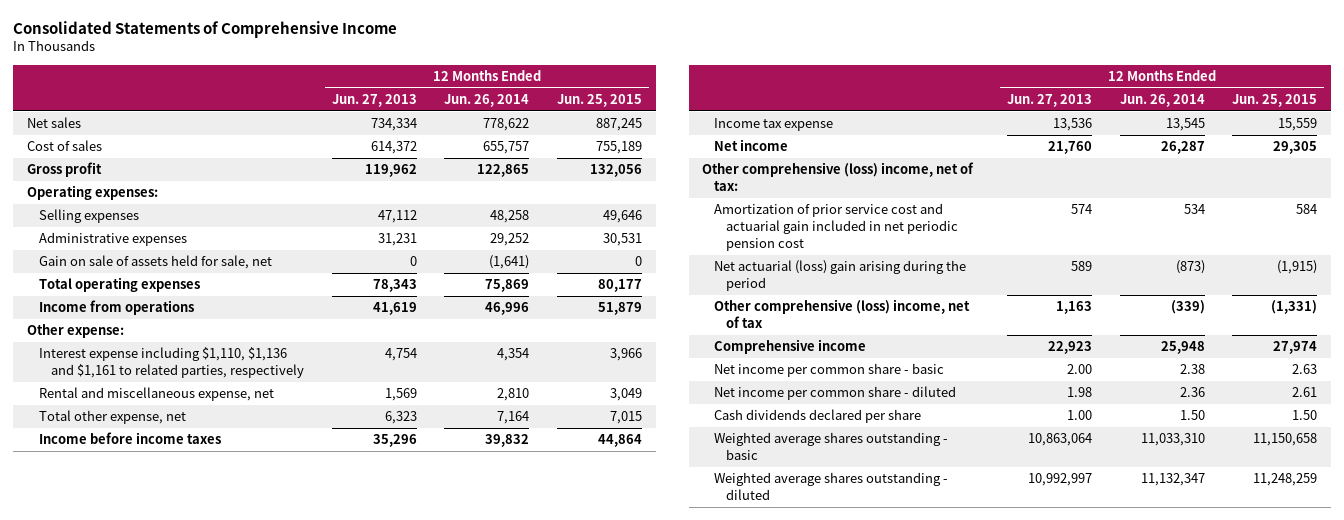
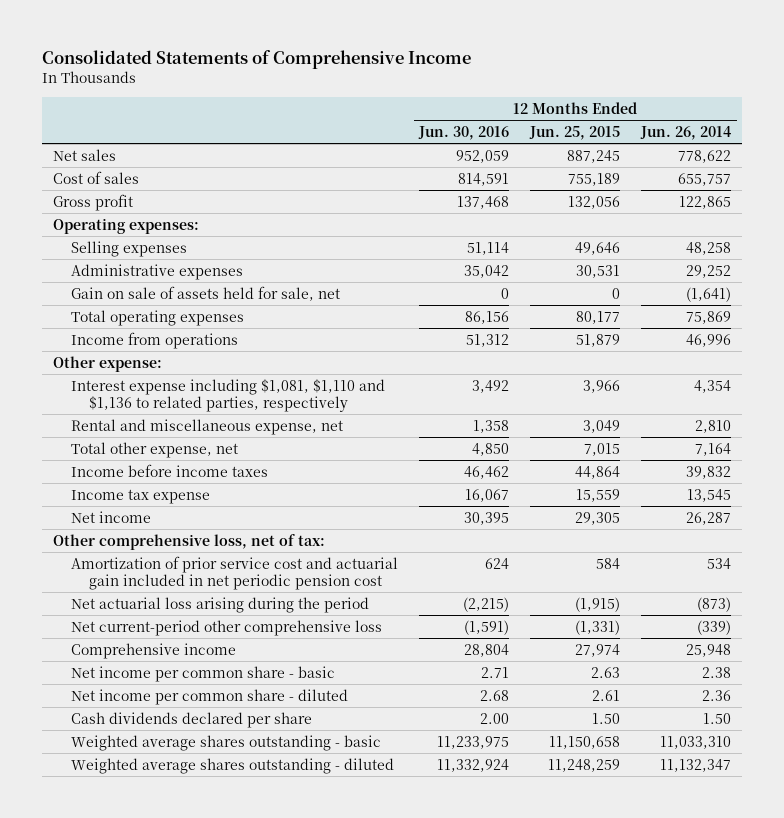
[331,94,417,108] Jun. 27, 2013 -> none
none -> [418,126,510,141] Jun. 30, 2016
[38,347,304,379] Interest expense including $1,110, $1,136 and $1,161 to related parties, respectively -> [70,378,385,413] Interest expense including $1,081, $1,110 and $1,136 to related parties, respectively
[702,162,975,192] Other comprehensive (loss) income, net of tax: -> [52,533,325,550] Other comprehensive loss, net of tax:
[714,260,967,292] Net actuarial (loss) gain arising during the period -> [70,596,369,613] Net actuarial loss arising during the period
[714,299,971,329] Other comprehensive (loss) income, net of tax -> [70,619,382,636] Net current-period other comprehensive loss

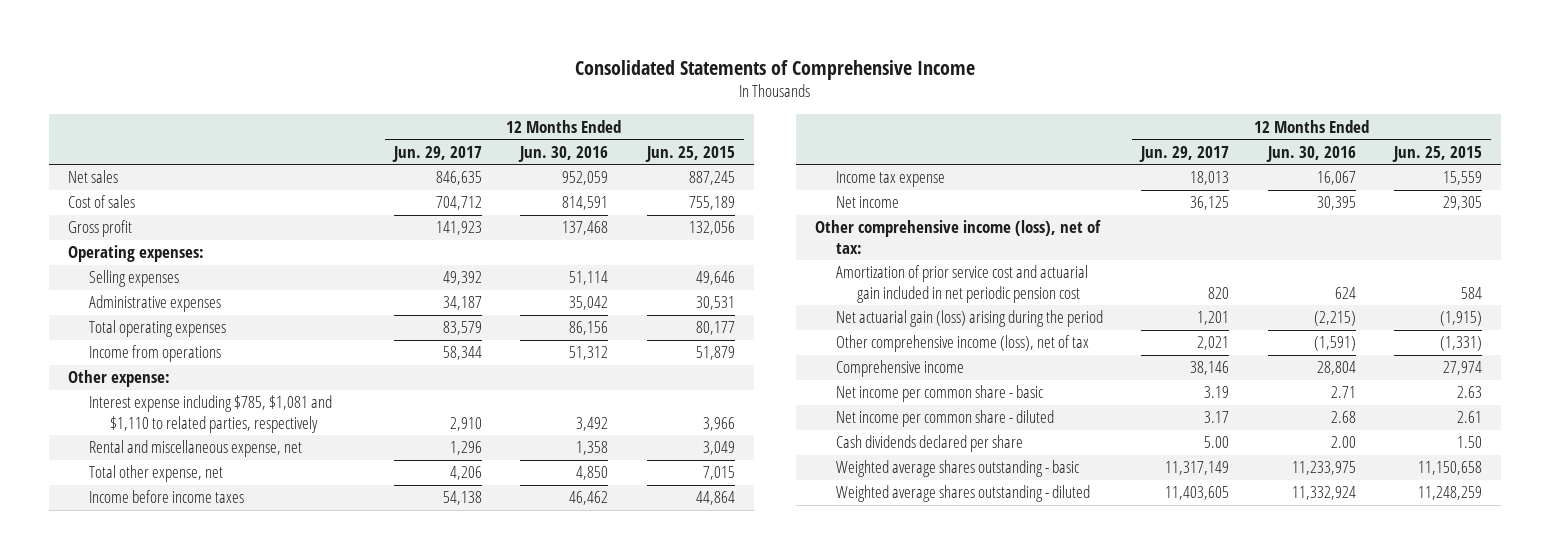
[640,126,732,141] Jun. 26, 2014 -> none
none -> [392,145,483,162] Jun. 29, 2017
[70,285,340,301] Gain on sale of assets held for sale, net -> none
[70,378,385,413] Interest expense including $1,081, $1,110 and $1,136 to related parties, respectively -> [88,395,332,433] Interest expense including $785, $1,081 and $1,110 to related parties, respectively
[52,533,325,550] Other comprehensive loss, net of tax: -> [814,220,1101,254] Other comprehensive income (loss), net of tax:
[70,596,369,613] Net actuarial loss arising during the period -> [836,310,1104,328] Net actuarial gain (loss) arising during the period
[70,619,382,636] Net current-period other comprehensive loss -> [836,335,1090,353] Other comprehensive income (loss), net of tax

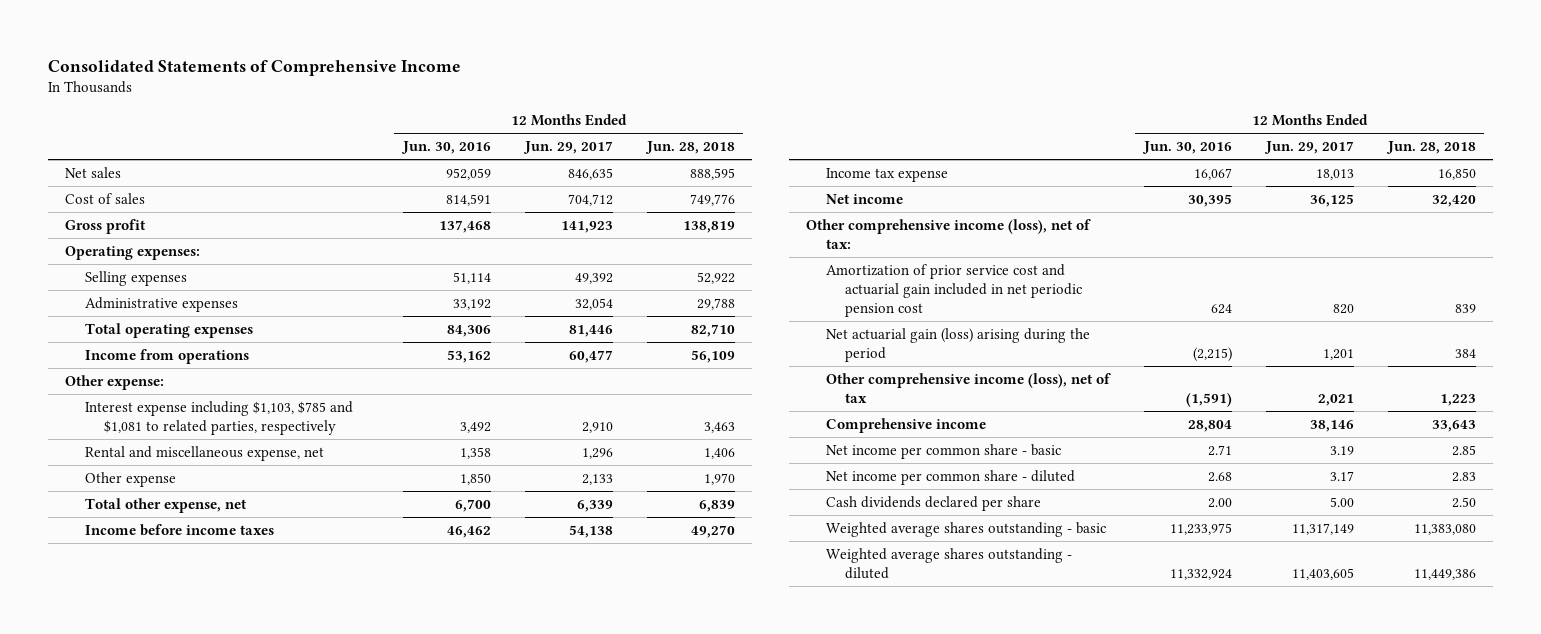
[644,145,735,162] Jun. 25, 2015 -> none
none -> [644,141,735,155] Jun. 28, 2018
[443,296,483,311] 34,187 -> [574,297,613,310] 32,054
[569,296,609,311] 35,042 -> [452,298,491,310] 33,192
[443,321,483,336] 83,579 -> [568,324,613,337] 81,446
[569,321,609,336] 86,156 -> [446,324,491,337] 84,306
[443,346,483,361] 58,344 -> [568,349,613,363] 60,477
[569,346,609,361] 51,312 -> [446,349,491,363] 53,162
[88,395,332,433] Interest expense including $785, $1,081 and $1,110 to related parties, respectively -> [84,400,353,435] Interest expense including $1,103, $785 and $1,081 to related parties, respectively
none -> [84,471,176,487] Other expense
[450,466,483,481] 4,206 -> [576,499,613,512] 6,339
[576,466,609,481] 4,850 -> [454,498,491,512] 6,700

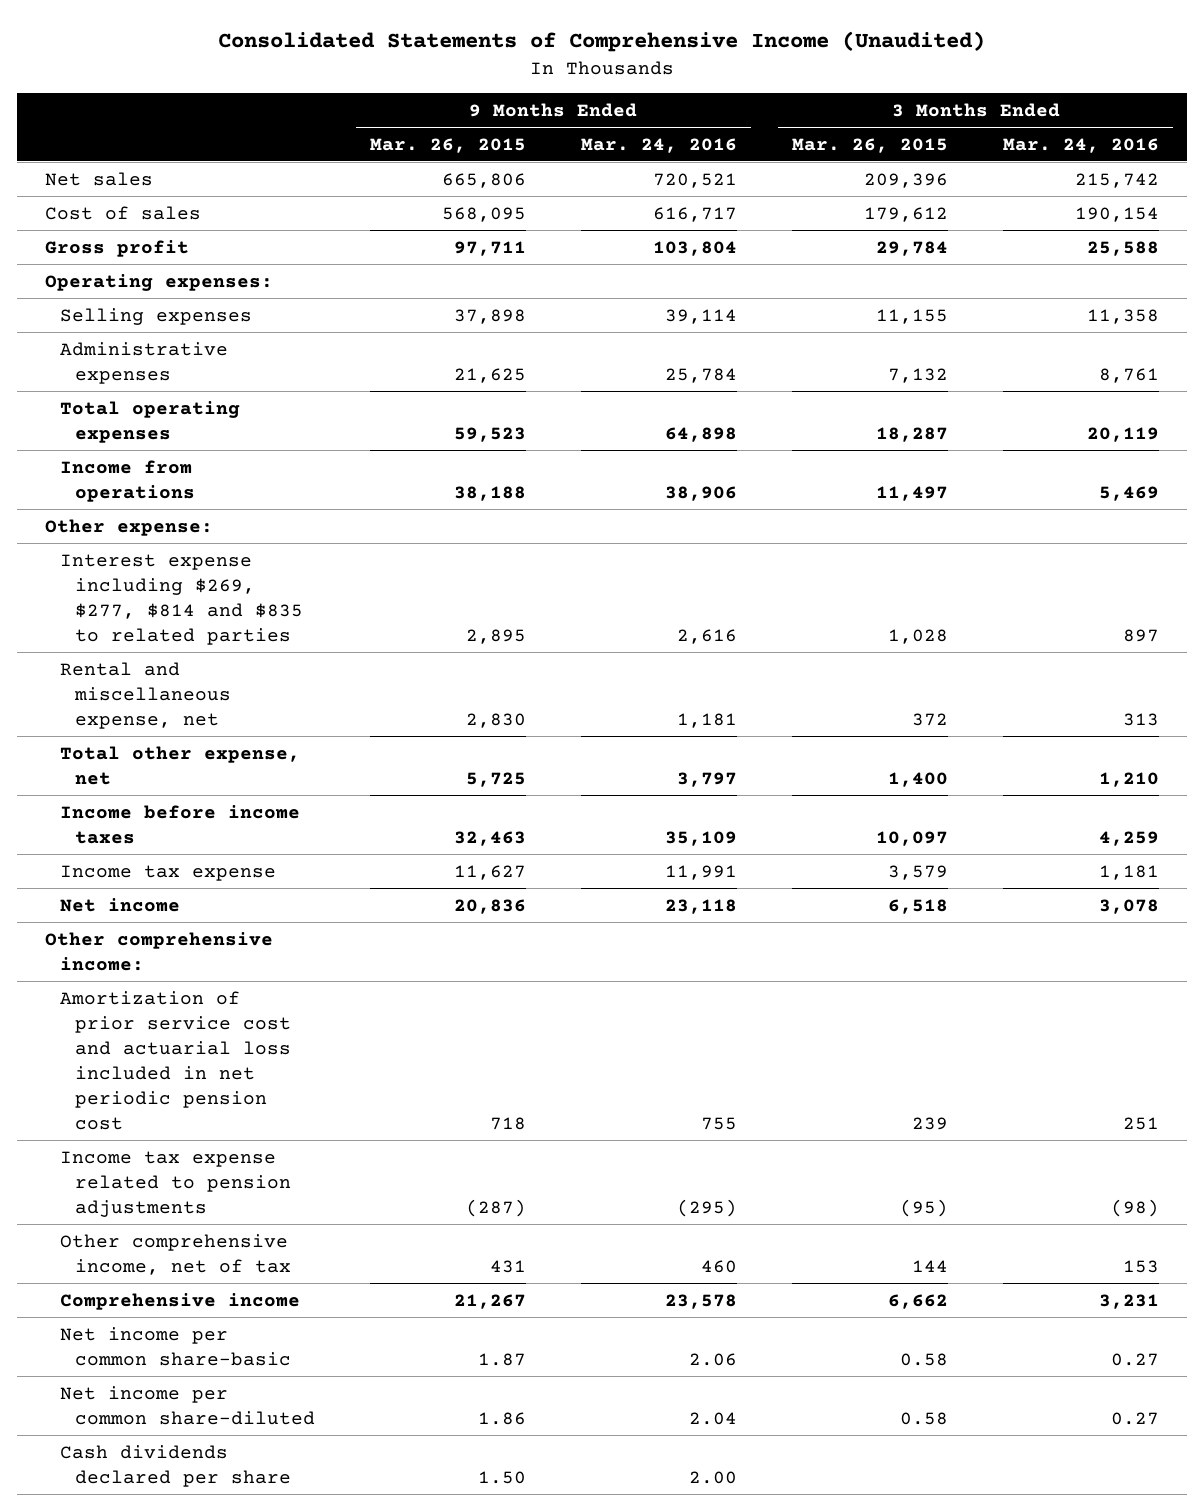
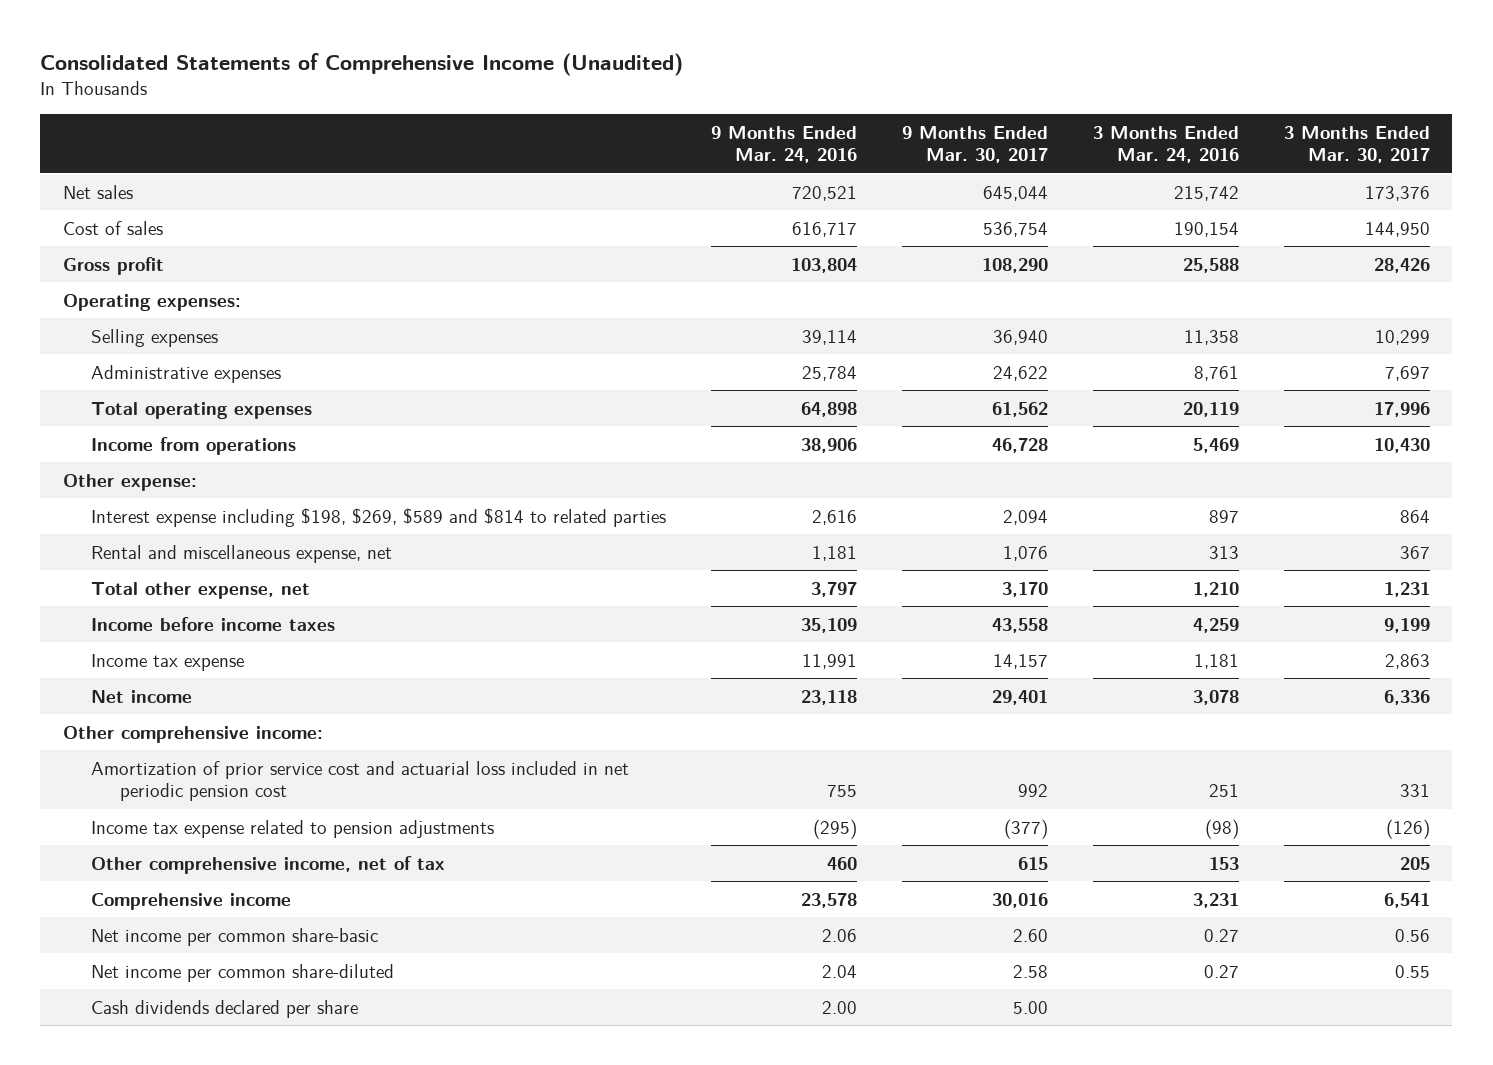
[369,137,526,153] Mar. 26, 2015 -> none
[792,137,949,153] Mar. 26, 2015 -> none
none -> [901,125,1048,164] 9 Months Ended Mar. 30, 2017
none -> [1283,125,1430,164] 3 Months Ended Mar. 30, 2017
[59,553,303,645] Interest expense including $269, $277, $814 and $835 to related parties -> [91,507,667,527] Interest expense including $198, $269, $589 and $814 to related parties

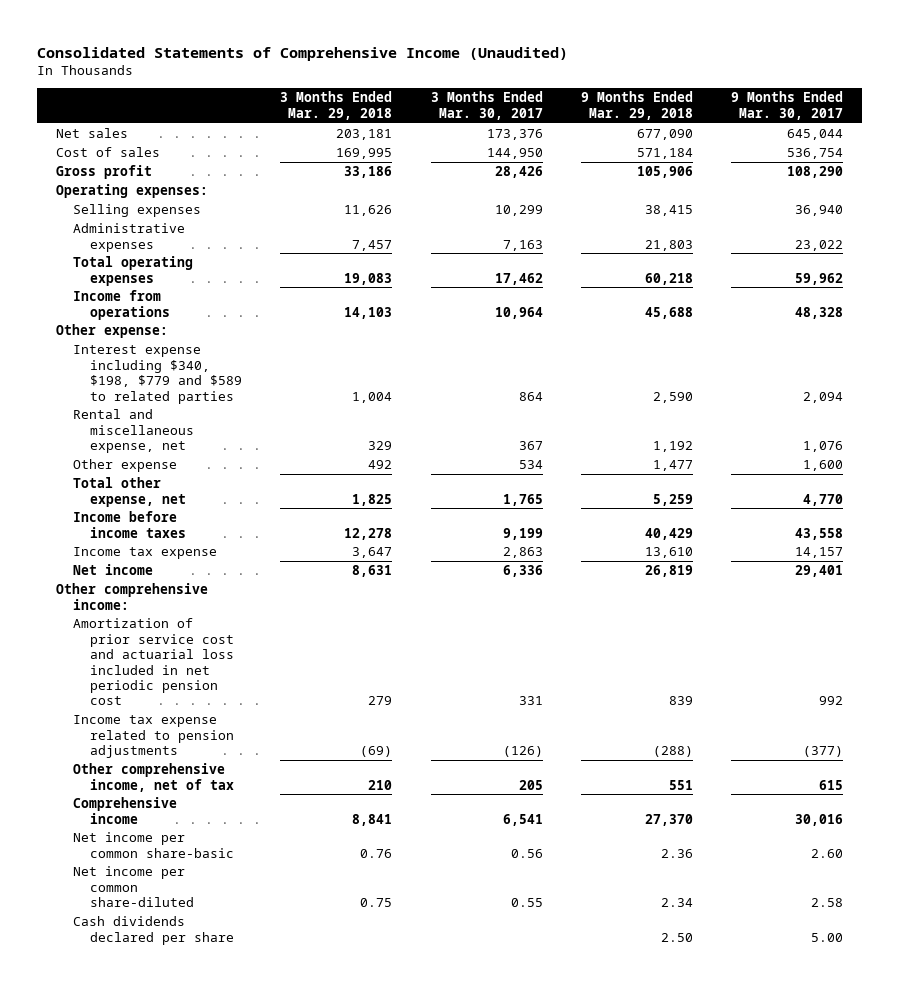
[711,125,858,164] 9 Months Ended Mar. 24, 2016 -> none
[1092,125,1239,164] 3 Months Ended Mar. 24, 2016 -> none
none -> [280,91,393,120] 3 Months Ended Mar. 29, 2018
none -> [580,91,693,120] 9 Months Ended Mar. 29, 2018
[992,365,1048,381] 24,622 -> [795,239,844,251] 23,022
[1384,365,1430,381] 7,697 -> [502,239,543,251] 7,163
[991,401,1048,417] 61,562 -> [795,272,844,285] 59,962
[1373,401,1430,417] 17,996 -> [494,272,543,285] 17,462
[991,437,1048,453] 46,728 -> [795,306,844,319] 48,328
[1373,437,1430,453] 10,430 -> [494,306,543,319] 10,964
[91,507,667,527] Interest expense including $198, $269, $589 and $814 to related parties -> [73,345,243,404] Interest expense including $340, $198, $779 and $589 to related parties
none -> [73,459,178,473] Other expense
[1001,581,1048,597] 3,170 -> [803,493,844,506] 4,770
[1383,581,1430,597] 1,231 -> [502,493,543,506] 1,765

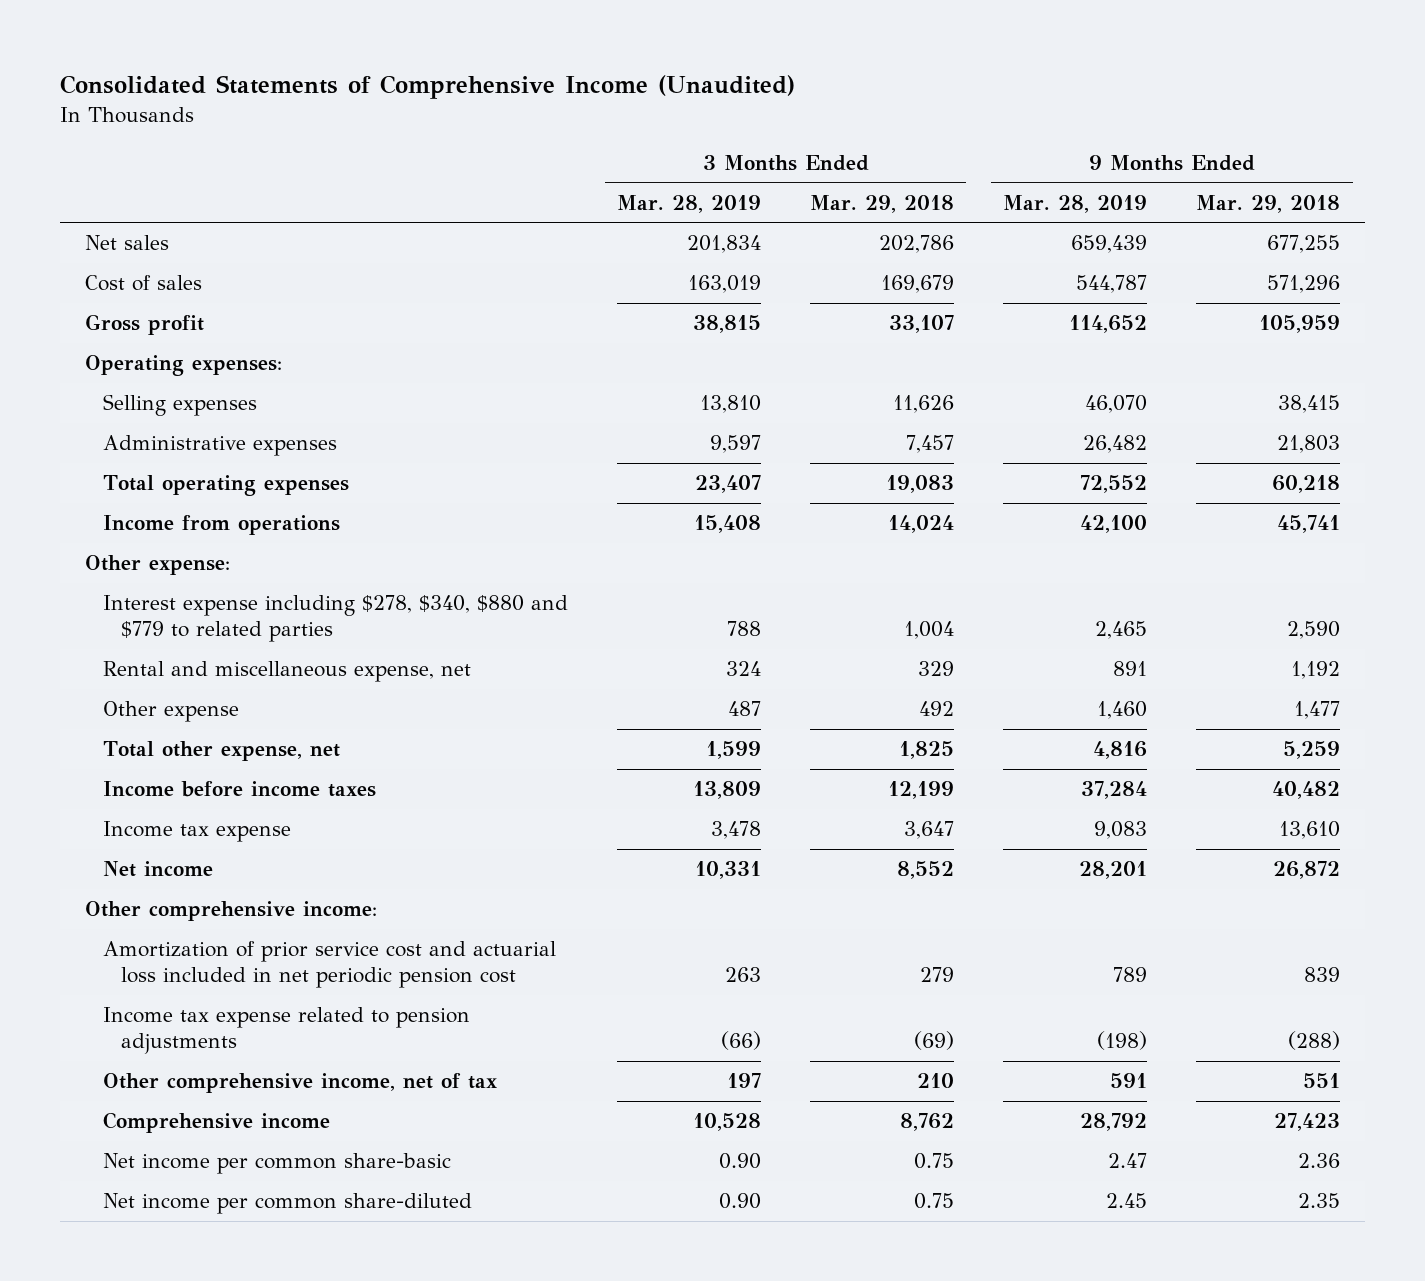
[430,91,543,120] 3 Months Ended Mar. 30, 2017 -> none
[731,91,844,120] 9 Months Ended Mar. 30, 2017 -> none
none -> [616,194,761,213] Mar. 28, 2019
none -> [1003,194,1148,213] Mar. 28, 2019
[336,129,393,141] 203,181 -> [879,235,955,254] 202,786
[636,129,693,141] 677,090 -> [1267,235,1341,254] 677,255
[336,148,393,160] 169,995 -> [881,275,955,294] 169,679
[636,148,693,160] 571,184 -> [1267,275,1341,294] 571,296
[344,166,393,179] 33,186 -> [889,315,955,334] 33,107
[636,166,693,179] 105,906 -> [1259,315,1341,334] 105,959
[344,306,393,319] 14,103 -> [888,515,955,534] 14,024
[644,306,693,319] 45,688 -> [1277,515,1341,534] 45,741
[73,345,243,404] Interest expense including $340, $198, $779 and $589 to related parties -> [102,595,568,643] Interest expense including $278, $340, $880 and $779 to related parties
[344,527,393,540] 12,278 -> [888,781,955,800] 12,199
[644,527,693,540] 40,429 -> [1272,781,1341,800] 40,482
[352,565,393,578] 8,631 -> [897,861,955,880] 8,552
[644,565,693,578] 26,819 -> [1273,861,1341,880] 26,872
[73,916,235,945] Cash dividends declared per share -> none
[352,813,393,826] 8,841 -> [900,1113,955,1132] 8,762
[644,813,693,826] 27,370 -> [1274,1113,1341,1132] 27,423
[360,848,393,858] 0.76 -> [914,1153,955,1170] 0.75
[660,898,693,908] 2.34 -> [1298,1193,1341,1209] 2.35

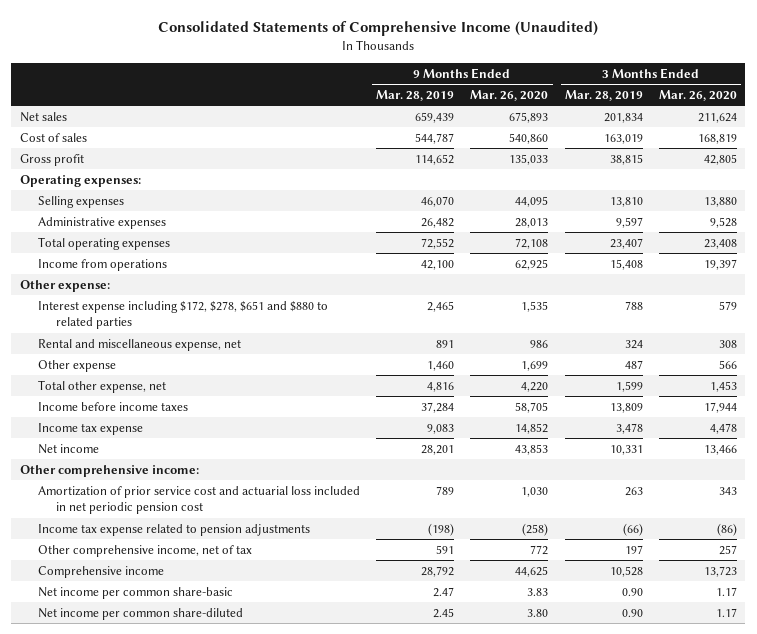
[810,194,955,213] Mar. 29, 2018 -> none
[1196,194,1341,213] Mar. 29, 2018 -> none
none -> [470,90,549,102] Mar. 26, 2020
none -> [659,90,738,102] Mar. 26, 2020
[102,595,568,643] Interest expense including $278, $340, $880 and $779 to related parties -> [37,300,328,330] Interest expense including $172, $278, $651 and $880 to related parties

